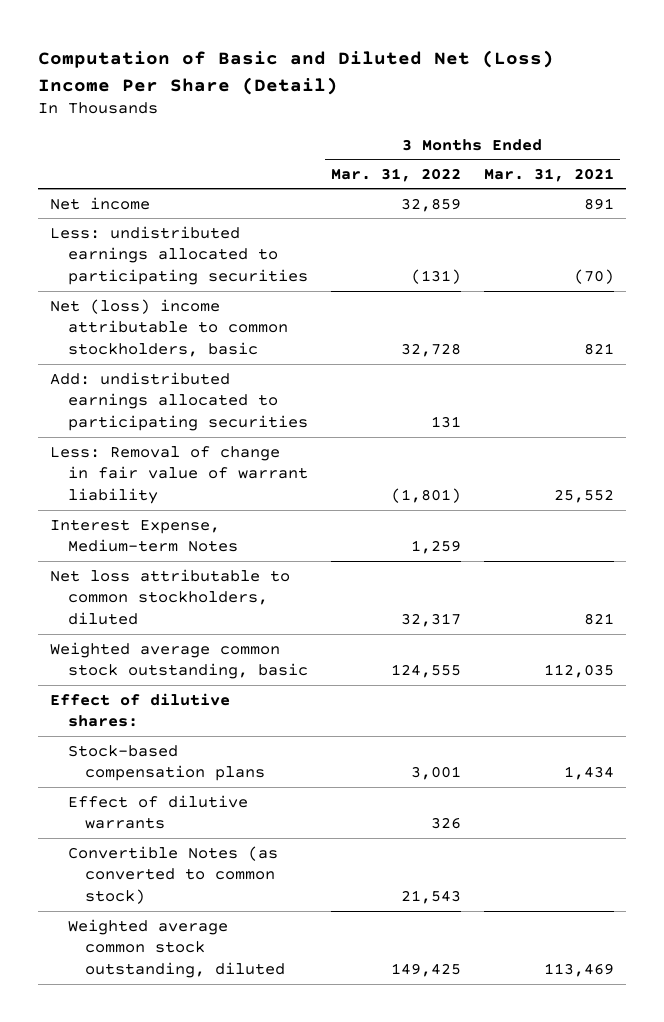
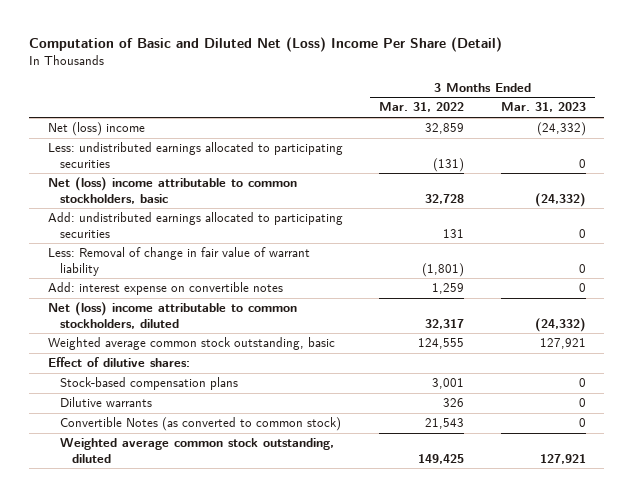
[484,167,615,182] Mar. 31, 2021 -> none
none -> [500,102,586,113] Mar. 31, 2023
[49,196,150,210] Net income -> [47,122,145,137] Net (loss) income
[49,518,238,553] Interest Expense, Medium-term Notes -> [47,282,283,296] Add: interest expense on convertible notes
[49,568,290,626] Net loss attributable to common stockholders, diluted -> [47,302,297,329] Net (loss) income attributable to common stockholders, diluted
[67,794,248,830] Effect of dilutive warrants -> [59,397,152,408] Dilutive warrants

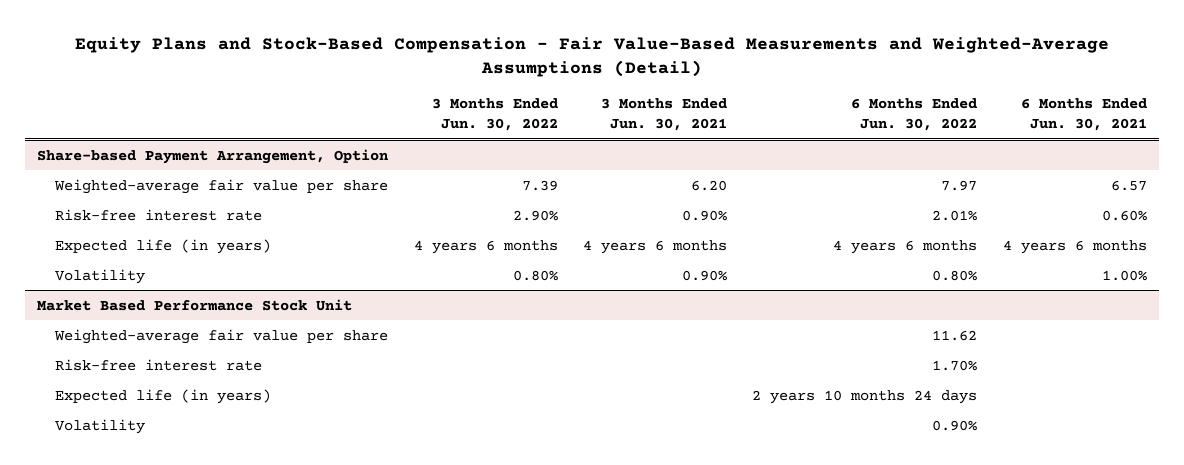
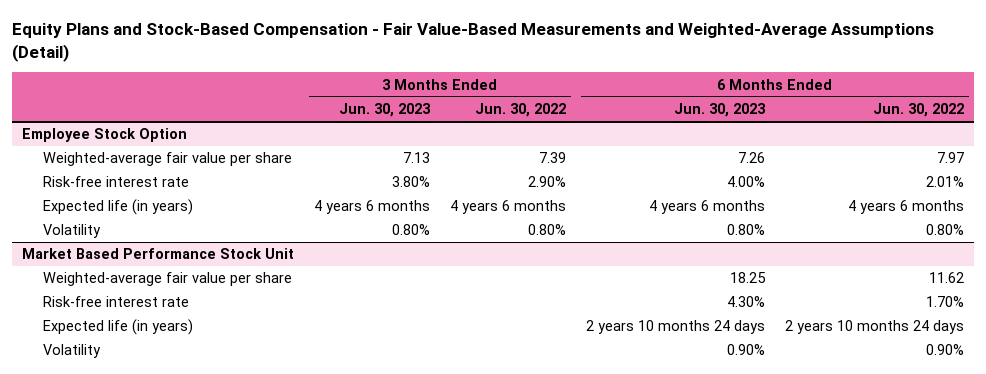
[601,98,728,131] 3 Months Ended Jun. 30, 2021 -> none
[1020,98,1147,131] 6 Months Ended Jun. 30, 2021 -> none
none -> [339,103,432,118] Jun. 30, 2023
none -> [674,103,767,118] Jun. 30, 2023
[37,148,390,164] Share-based Payment Arrangement, Option -> [22,128,188,143] Employee Stock Option

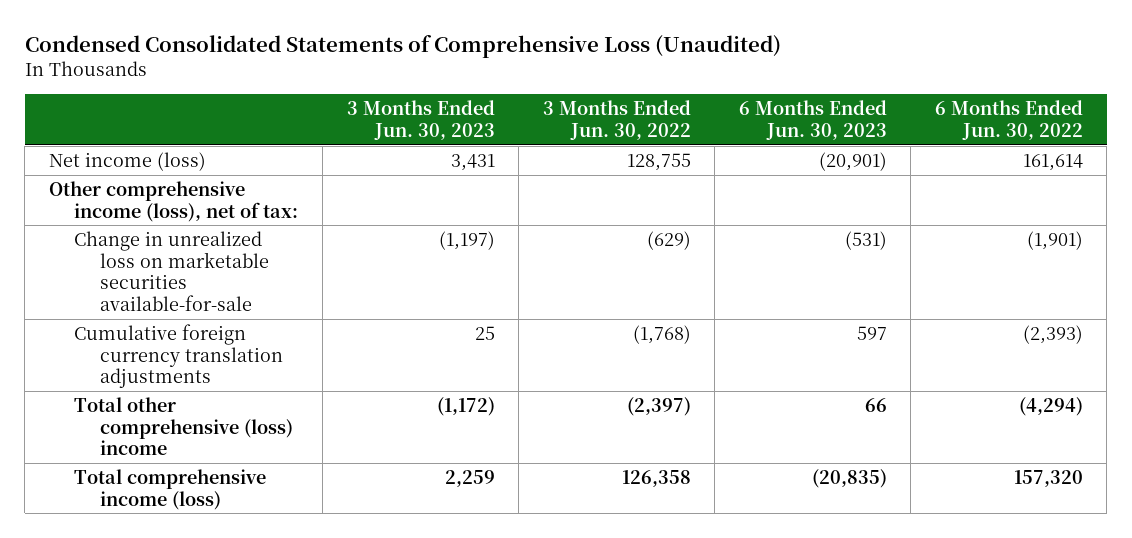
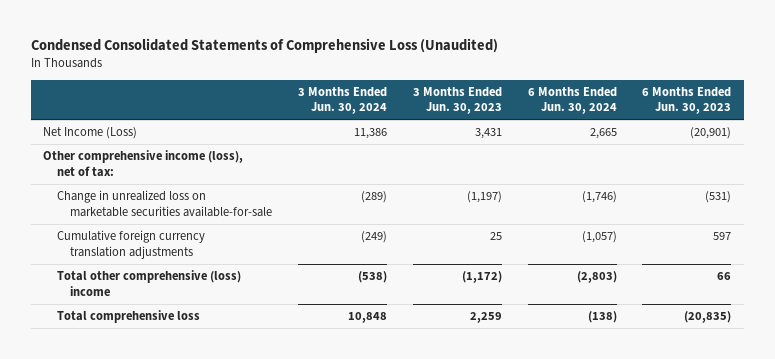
[542,100,691,140] 3 Months Ended Jun. 30, 2022 -> none
[934,100,1083,140] 6 Months Ended Jun. 30, 2022 -> none
none -> [298,86,388,115] 3 Months Ended Jun. 30, 2024
none -> [527,86,617,115] 6 Months Ended Jun. 30, 2024
[48,151,206,171] Net income (loss) -> [43,127,138,140] Net Income (Loss)
[74,468,267,510] Total comprehensive income (loss) -> [56,310,200,324] Total comprehensive loss

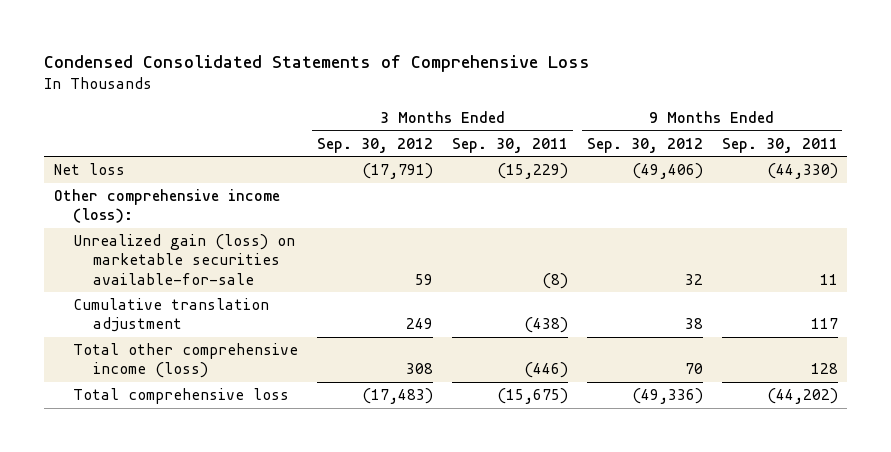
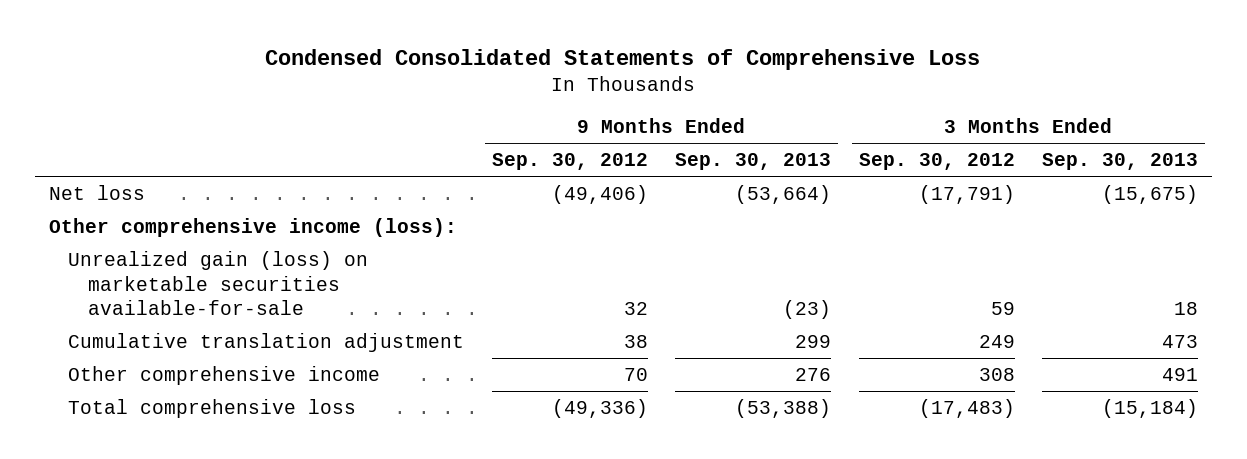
[451,137,568,153] Sep. 30, 2011 -> none
[721,137,838,153] Sep. 30, 2011 -> none
none -> [675,153,832,171] Sep. 30, 2013
none -> [1041,153,1198,171] Sep. 30, 2013
[73,343,299,379] Total other comprehensive income (loss) -> [68,365,381,385] Other comprehensive income

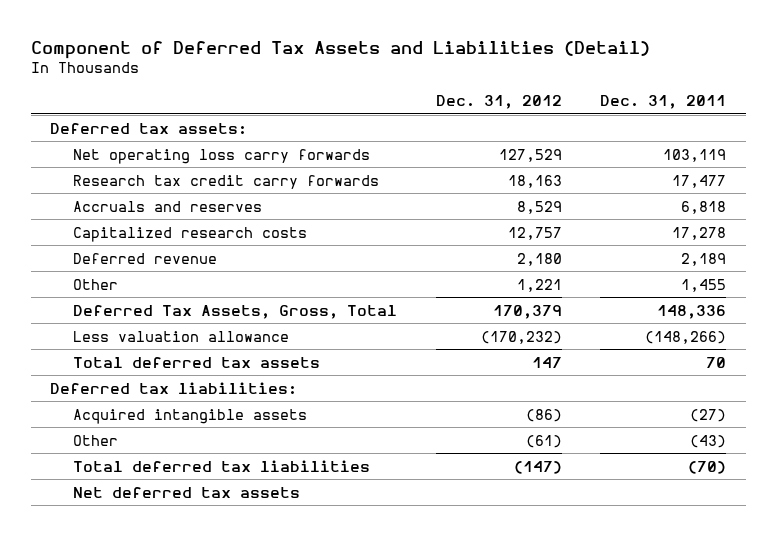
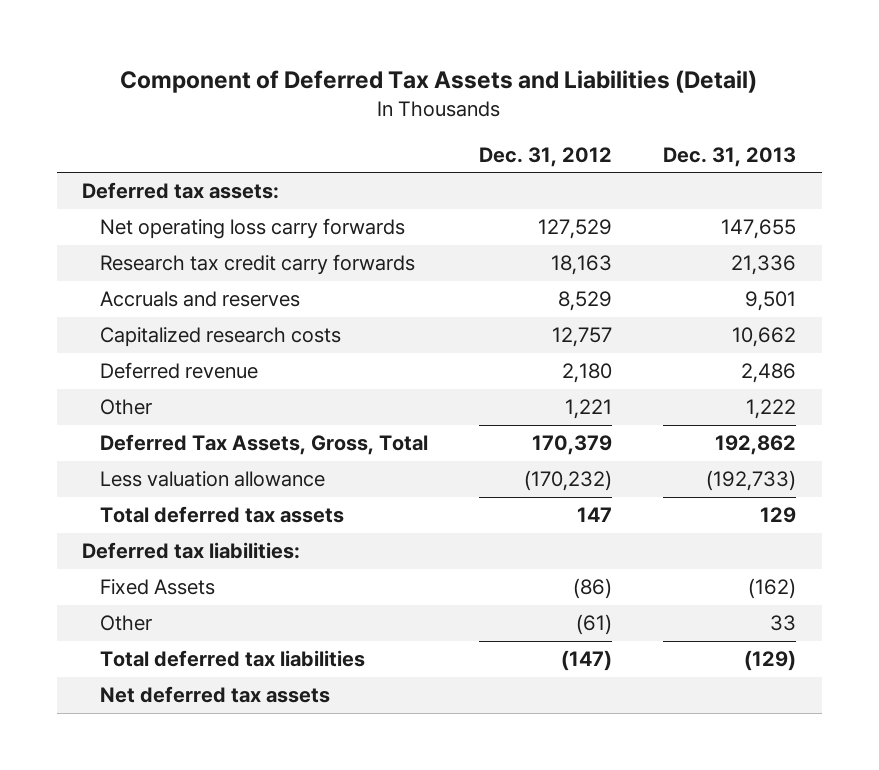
[600,95,727,110] Dec. 31, 2011 -> none
none -> [663,146,797,167] Dec. 31, 2013
[73,408,308,424] Acquired intangible assets -> none
none -> [99,579,215,596] Fixed Assets

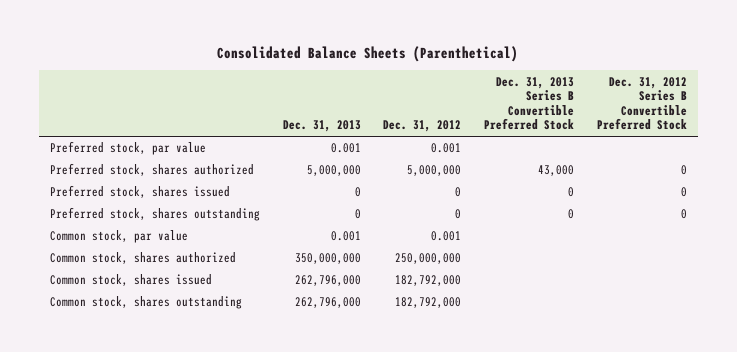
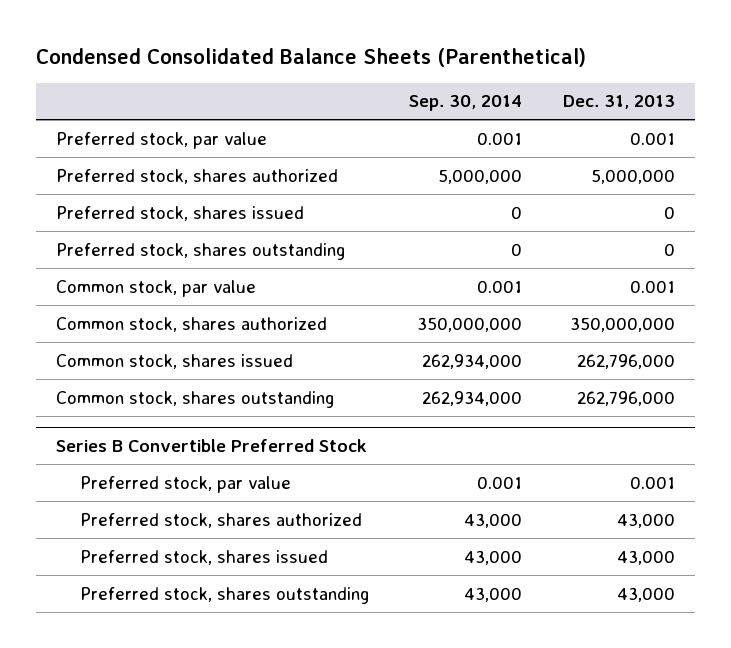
[217,45,519,62] Consolidated Balance Sheets (Parenthetical) -> [35,48,586,68] Condensed Consolidated Balance Sheets (Parenthetical)
[383,120,462,133] Dec. 31, 2012 -> none
[484,76,575,131] Dec. 31, 2013 Series B Convertible Preferred Stock -> none
[596,76,687,131] Dec. 31, 2012 Series B Convertible Preferred Stock -> none
none -> [409,95,523,112] Sep. 30, 2014
none -> [55,438,367,452] Series B Convertible Preferred Stock
none -> [79,475,291,493] Preferred stock, par value
none -> [79,512,362,528] Preferred stock, shares authorized
none -> [79,549,328,565] Preferred stock, shares issued
none -> [79,586,369,604] Preferred stock, shares outstanding

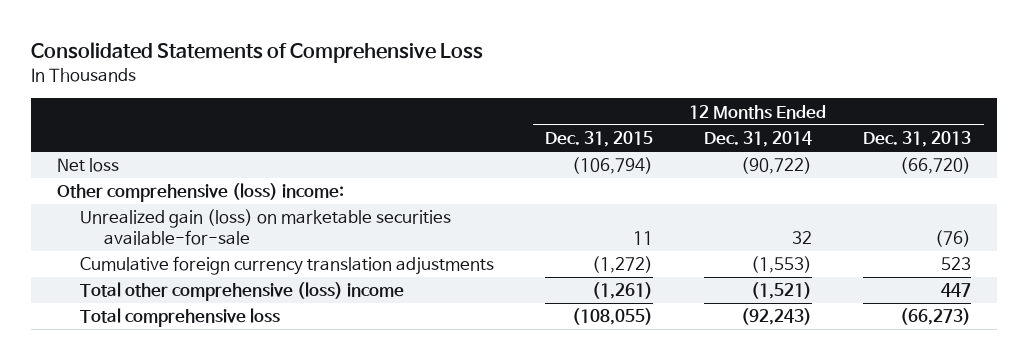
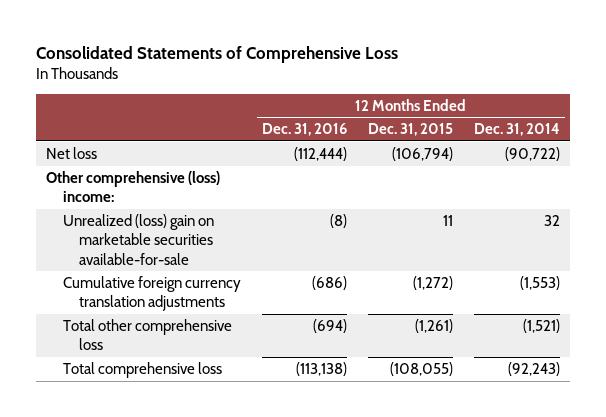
[863,131,972,148] Dec. 31, 2013 -> none
none -> [261,123,347,137] Dec. 31, 2016
[80,209,452,246] Unrealized gain (loss) on marketable securities available-for-sale -> [62,213,214,265] Unrealized (loss) gain on marketable securities available-for-sale
[80,282,405,302] Total other comprehensive (loss) income -> [62,318,232,351] Total other comprehensive loss

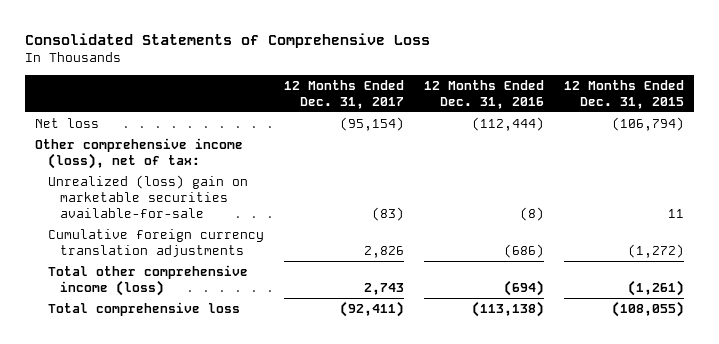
[473,123,560,137] Dec. 31, 2014 -> none
none -> [283,79,404,109] 12 Months Ended Dec. 31, 2017
[46,170,221,203] Other comprehensive (loss) income: -> [35,137,244,169] Other comprehensive income (loss), net of tax:
[62,318,232,351] Total other comprehensive loss -> [47,264,248,296] Total other comprehensive income (loss)

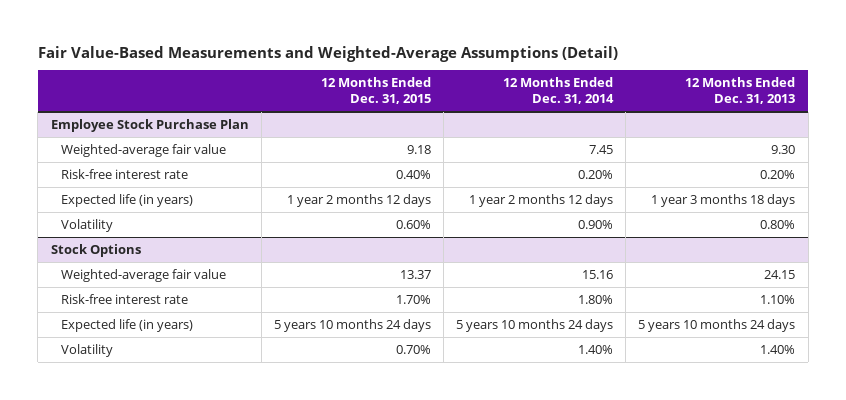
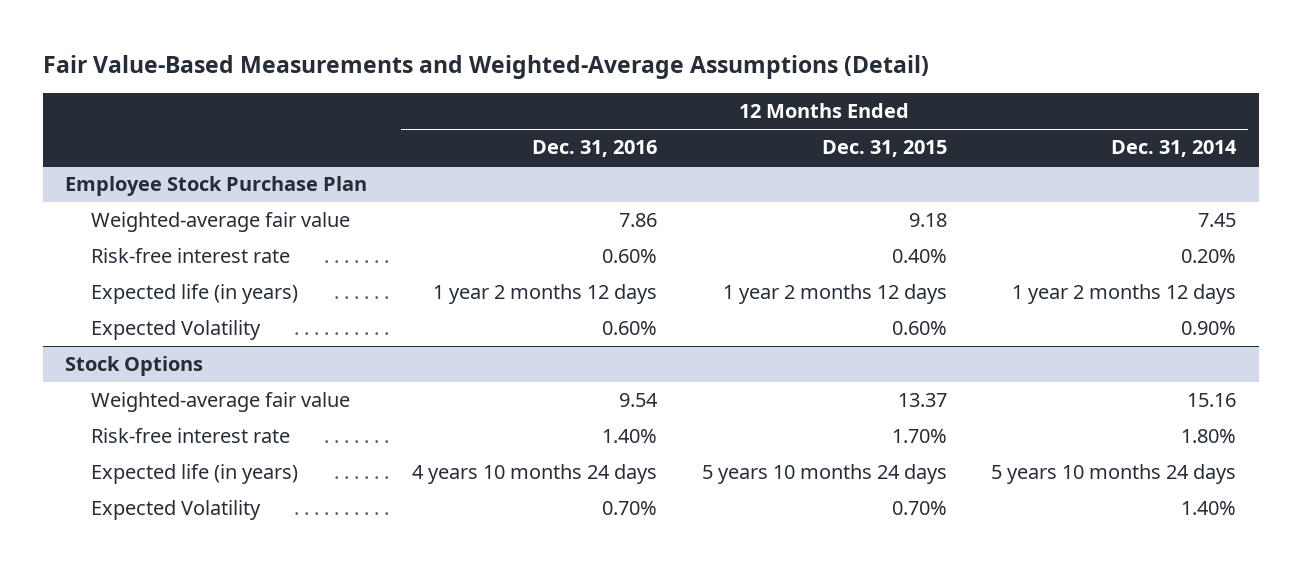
[685,77,796,105] 12 Months Ended Dec. 31, 2013 -> none
none -> [531,140,657,158] Dec. 31, 2016
[60,219,113,233] Volatility -> [91,320,262,341] Expected Volatility
[60,344,113,358] Volatility -> [91,500,262,521] Expected Volatility

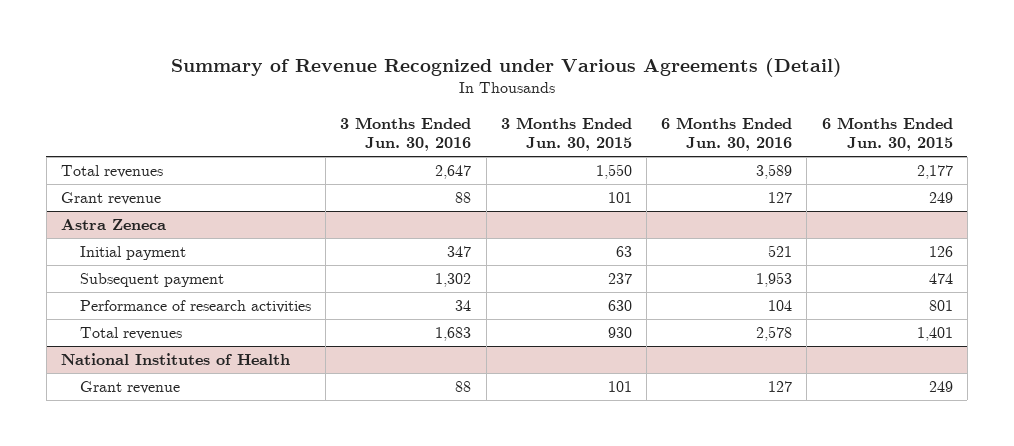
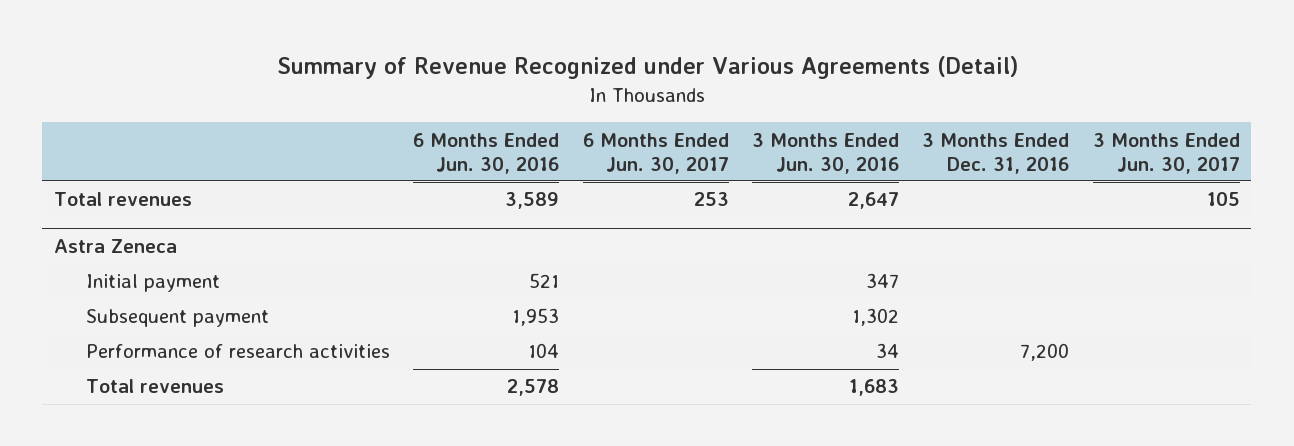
[500,116,632,152] 3 Months Ended Jun. 30, 2015 -> none
[821,116,953,152] 6 Months Ended Jun. 30, 2015 -> none
none -> [582,132,729,174] 6 Months Ended Jun. 30, 2017
none -> [922,132,1070,174] 3 Months Ended Dec. 31, 2016
none -> [1092,132,1240,174] 3 Months Ended Jun. 30, 2017
[61,192,162,206] Grant revenue -> none
[61,353,291,366] National Institutes of Health -> none
[79,381,180,395] Grant revenue -> none

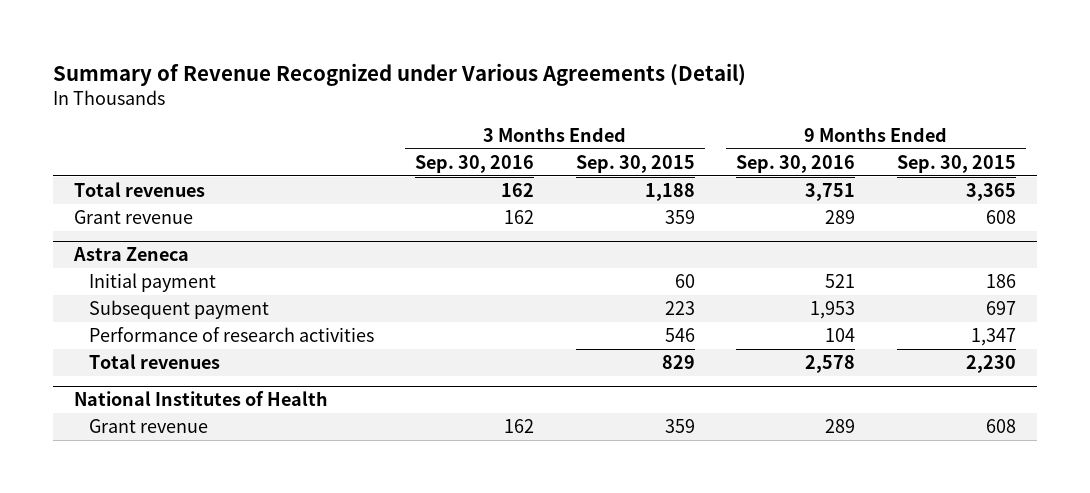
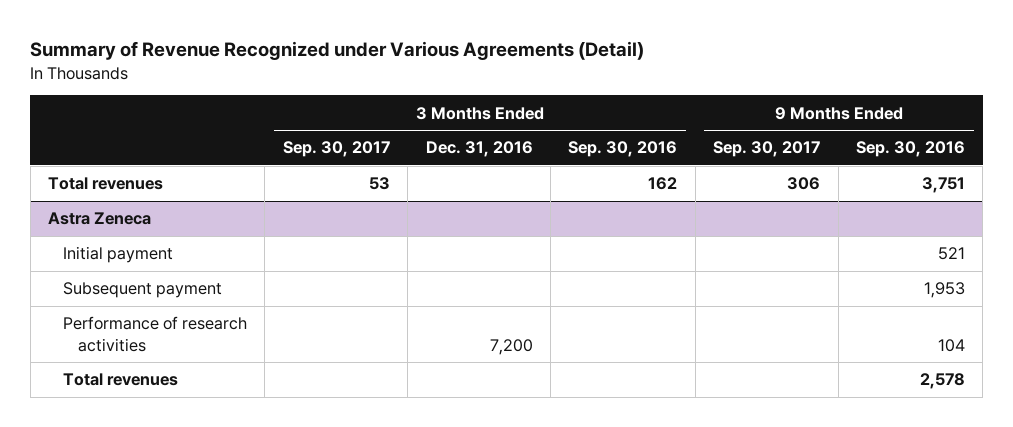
[575,154,695,173] Sep. 30, 2015 -> none
[896,154,1016,173] Sep. 30, 2015 -> none
none -> [282,141,390,158] Sep. 30, 2017
none -> [425,141,533,158] Dec. 31, 2016
none -> [713,141,821,158] Sep. 30, 2017
[73,209,193,224] Grant revenue -> none
[73,391,328,407] National Institutes of Health -> none
[88,418,208,433] Grant revenue -> none

